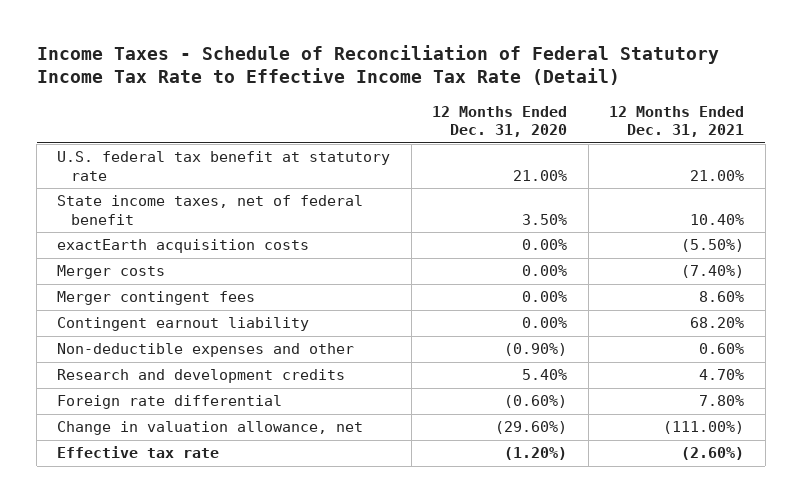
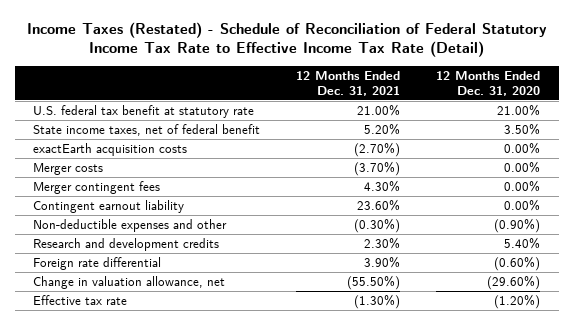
[36,45,719,86] Income Taxes - Schedule of Reconciliation of Federal Statutory Income Tax Rate to Effective Income Tax Rate (Detail) -> [26,22,547,58] Income Taxes (Restated) - Schedule of Reconciliation of Federal Statutory Income Tax Rate to Effective Income Tax Rate (Detail)
[690,213,745,225] 10.40% -> [364,122,401,135] 5.20%
[681,239,745,253] (5.50%) -> [354,141,401,157] (2.70%)
[681,265,745,279] (7.40%) -> [354,160,401,176] (3.70%)
[699,291,745,303] 8.60% -> [364,179,401,192] 4.30%
[690,317,745,329] 68.20% -> [357,198,401,211] 23.60%
[699,343,745,355] 0.60% -> [354,217,401,233] (0.30%)
[699,369,745,381] 4.70% -> [364,236,401,249] 2.30%
[699,395,745,407] 7.80% -> [364,255,401,268] 3.90%
[663,421,745,435] (111.00%) -> [347,274,401,290] (55.50%)
[681,447,745,461] (2.60%) -> [354,293,401,309] (1.30%)

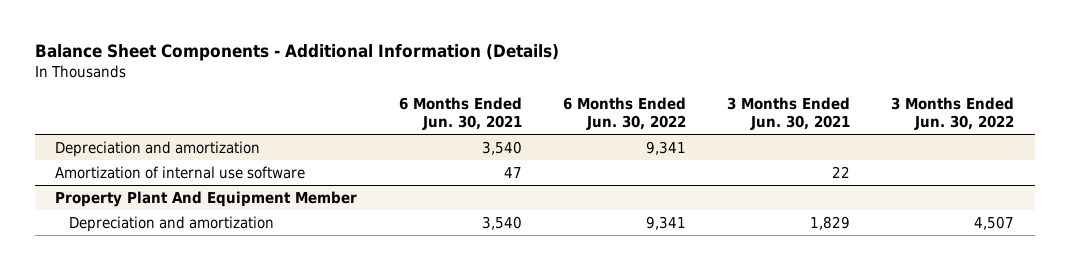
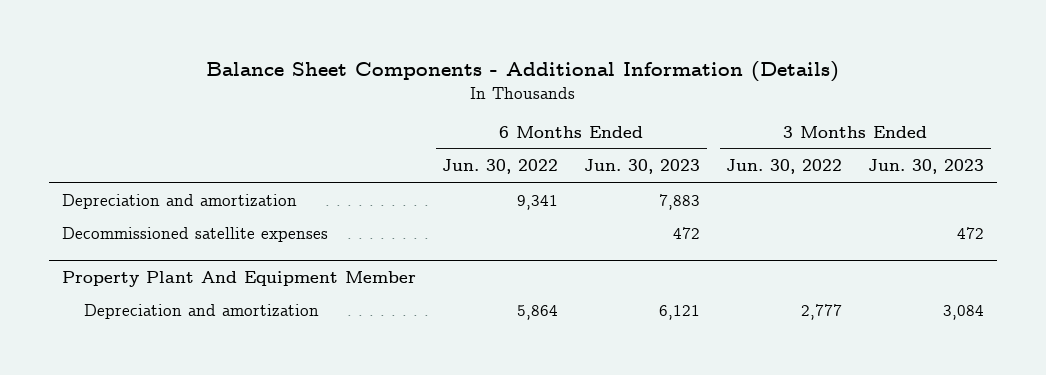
[398,97,522,131] 6 Months Ended Jun. 30, 2021 -> none
[727,97,851,131] 3 Months Ended Jun. 30, 2021 -> none
none -> [584,159,701,175] Jun. 30, 2023
none -> [868,159,985,175] Jun. 30, 2023
[55,165,306,179] Amortization of internal use software -> none
none -> [62,226,329,242] Decommissioned satellite expenses
[645,215,686,230] 9,341 -> [517,304,559,320] 5,864
[974,215,1015,230] 4,507 -> [801,303,843,320] 2,777

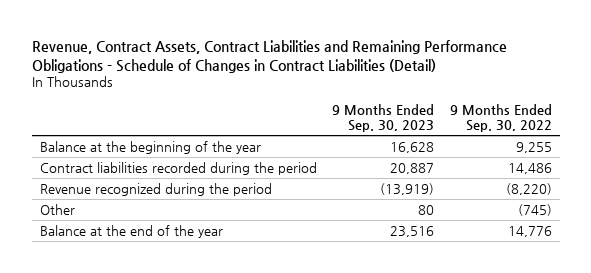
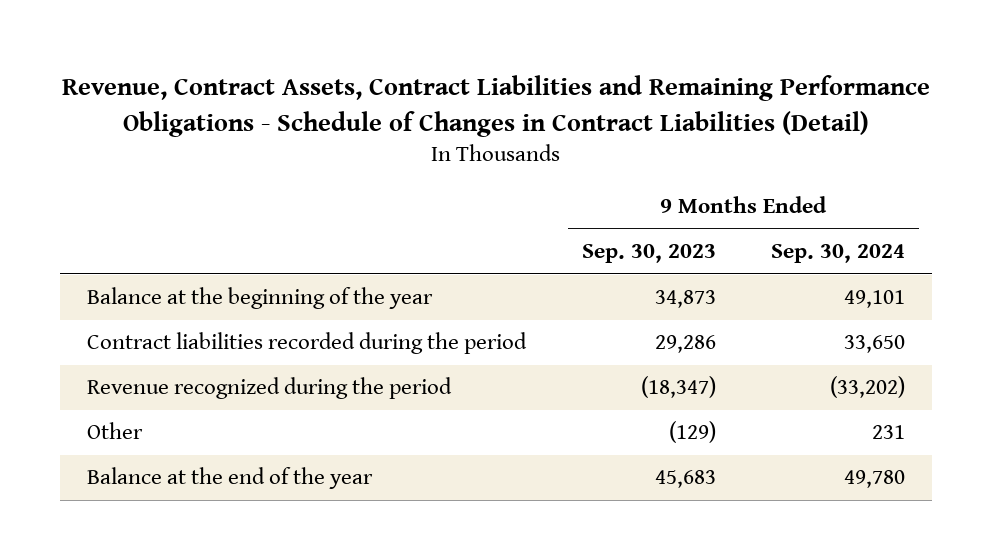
[449,103,552,132] 9 Months Ended Sep. 30, 2022 -> none
none -> [770,244,905,264] Sep. 30, 2024
[390,141,435,153] 16,628 -> [654,290,716,309] 34,873
[390,162,435,174] 20,887 -> [654,335,716,354] 29,286
[380,182,435,195] (13,919) -> [640,376,716,399] (18,347)
[418,204,435,215] 80 -> [668,421,716,444] (129)
[390,225,435,237] 23,516 -> [654,470,716,489] 45,683

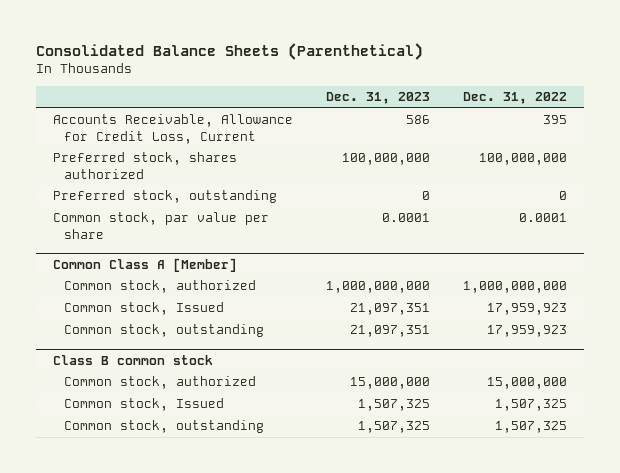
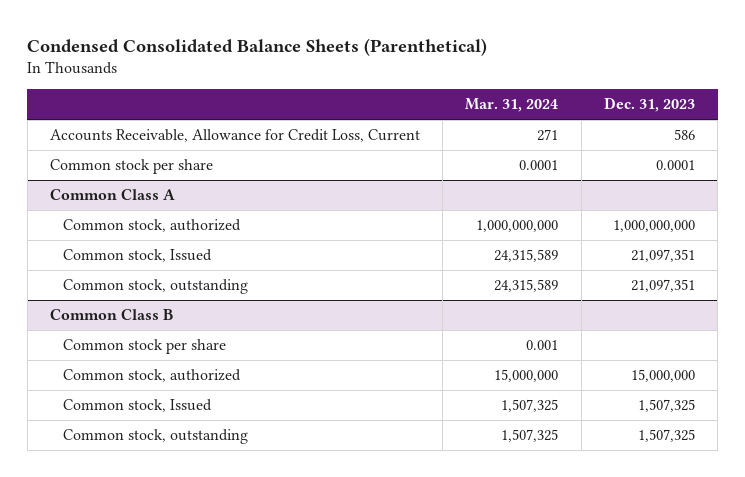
[35,42,423,60] Consolidated Balance Sheets (Parenthetical) -> [27,37,488,56] Condensed Consolidated Balance Sheets (Parenthetical)
[463,92,568,105] Dec. 31, 2022 -> none
none -> [465,98,559,113] Mar. 31, 2024
[52,152,237,179] Preferred stock, shares authorized -> none
[52,190,277,204] Preferred stock, outstanding -> none
[52,212,269,239] Common stock, par value per share -> [49,159,213,175] Common stock per share
[52,257,237,272] Common Class A [Member] -> [49,189,175,201] Common Class A
[52,354,213,365] Class B common stock -> [49,309,173,321] Common Class B
none -> [63,339,227,355] Common stock per share

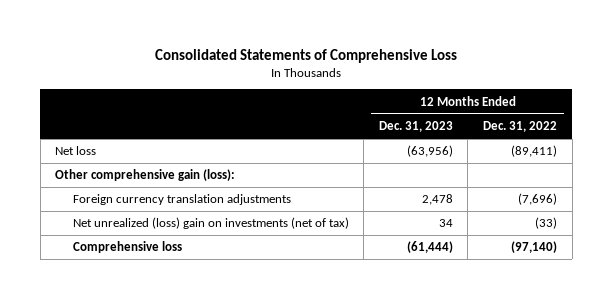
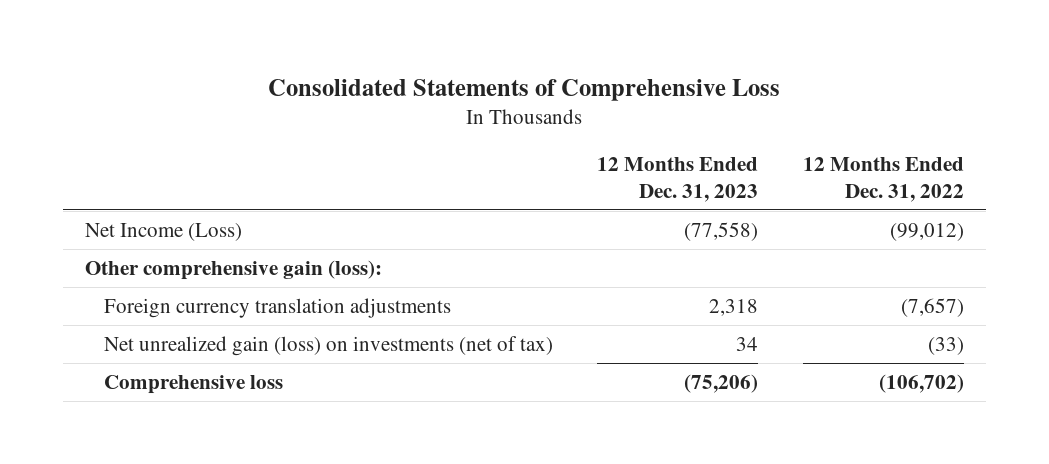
[55,146,97,156] Net loss -> [85,222,243,241] Net Income (Loss)
[406,145,453,158] (63,956) -> [684,221,759,241] (77,558)
[510,145,557,158] (89,411) -> [889,222,964,241] (99,012)
[421,194,453,206] 2,478 -> [709,298,759,316] 2,318
[517,193,557,206] (7,696) -> [900,297,964,317] (7,657)
[72,217,349,230] Net unrealized (loss) gain on investments (net of tax) -> [103,335,553,356] Net unrealized gain (loss) on investments (net of tax)
[406,241,453,254] (61,444) -> [684,373,759,393] (75,206)
[510,241,557,254] (97,140) -> [878,373,964,393] (106,702)

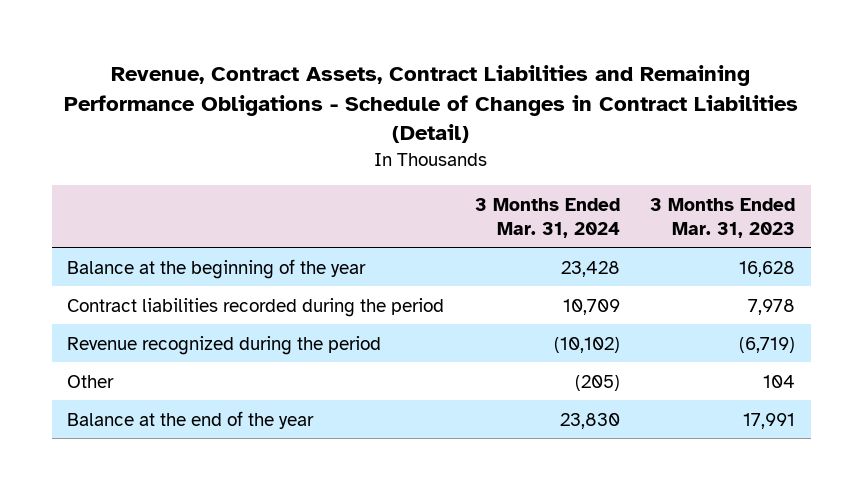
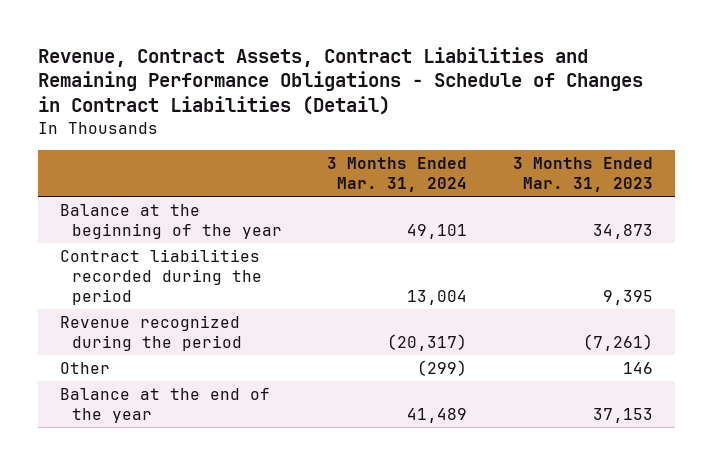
[560,260,620,277] 23,428 -> [407,224,468,240] 49,101
[739,260,796,277] 16,628 -> [592,224,653,240] 34,873
[562,298,620,315] 10,709 -> [407,290,468,306] 13,004
[748,298,796,315] 7,978 -> [602,290,653,306] 9,395
[553,336,620,353] (10,102) -> [387,334,468,352] (20,317)
[739,336,796,353] (6,719) -> [582,334,653,352] (7,261)
[574,374,620,391] (205) -> [417,359,468,376] (299)
[763,374,796,388] 104 -> [622,361,653,374] 146
[559,412,620,429] 23,830 -> [407,408,468,424] 41,489
[743,412,796,429] 17,991 -> [592,408,653,424] 37,153

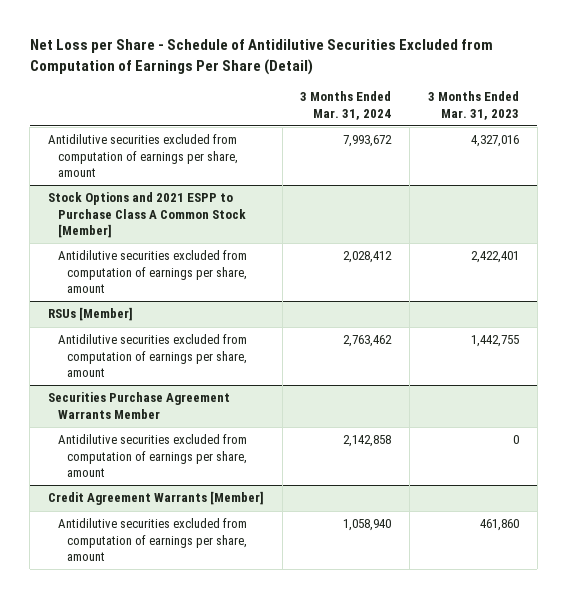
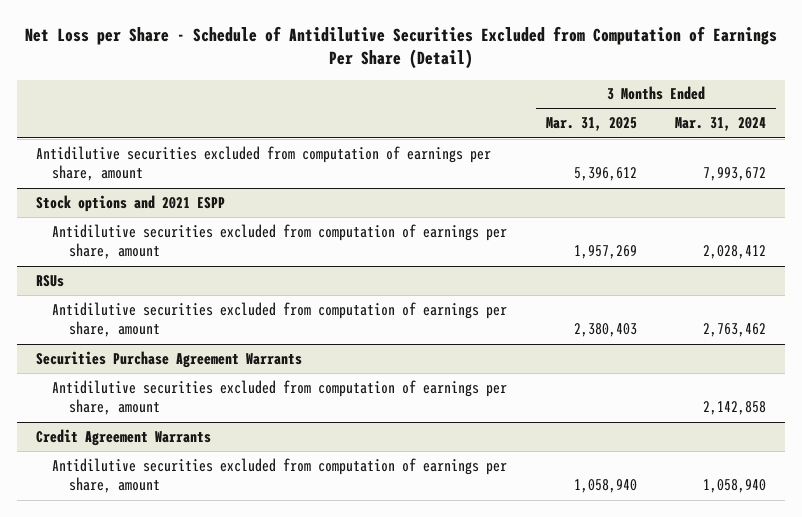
[427,91,519,120] 3 Months Ended Mar. 31, 2023 -> none
none -> [545,117,637,132] Mar. 31, 2025
[48,192,246,238] Stock Options and 2021 ESPP to Purchase Class A Common Stock [Member] -> [36,194,226,212] Stock options and 2021 ESPP
[48,307,134,322] RSUs [Member] -> [36,274,65,287] RSUs
[48,392,231,419] Securities Purchase Agreement Warrants Member -> [36,350,303,368] Securities Purchase Agreement Warrants
[48,491,265,506] Credit Agreement Warrants [Member] -> [36,428,212,446] Credit Agreement Warrants

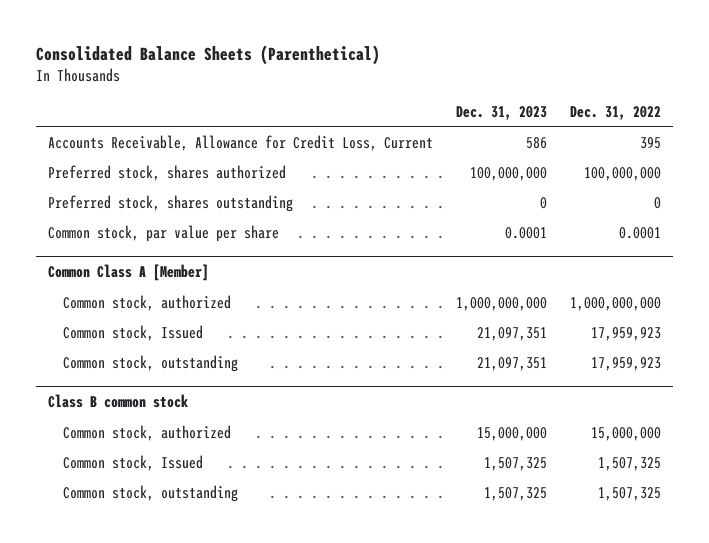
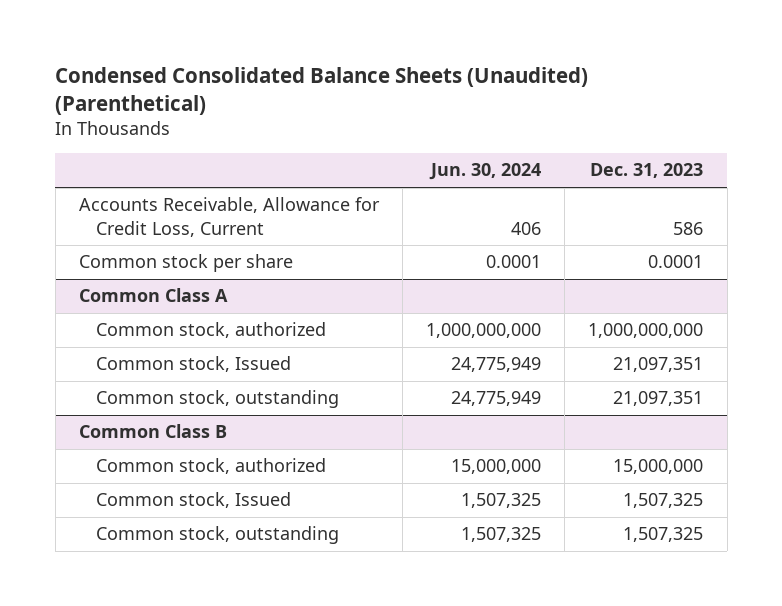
[35,44,380,65] Consolidated Balance Sheets (Parenthetical) -> [55,67,589,115] Condensed Consolidated Balance Sheets (Unaudited) (Parenthetical)
[570,105,662,120] Dec. 31, 2022 -> none
none -> [429,163,542,181] Jun. 30, 2024
[47,164,286,181] Preferred stock, shares authorized -> none
[47,194,293,212] Preferred stock, shares outstanding -> none
[47,224,279,242] Common stock, par value per share -> [78,254,293,273] Common stock per share
[47,264,209,282] Common Class A [Member] -> [78,288,228,303] Common Class A
[47,394,188,409] Class B common stock -> [78,424,227,439] Common Class B

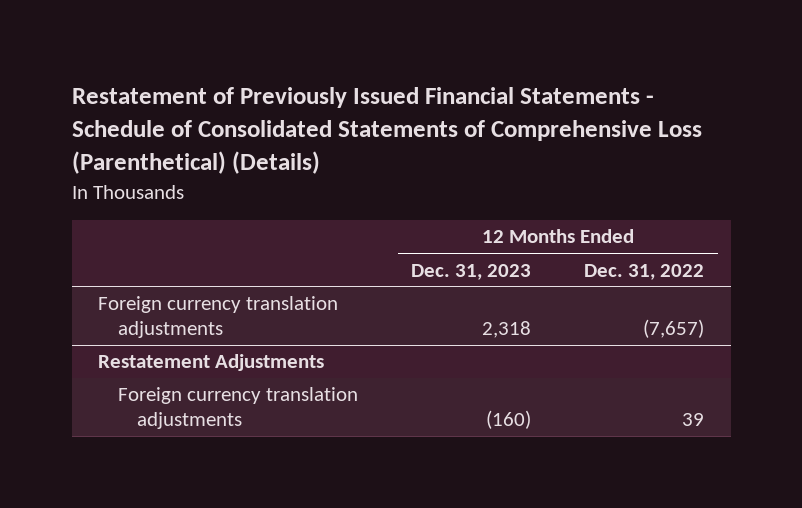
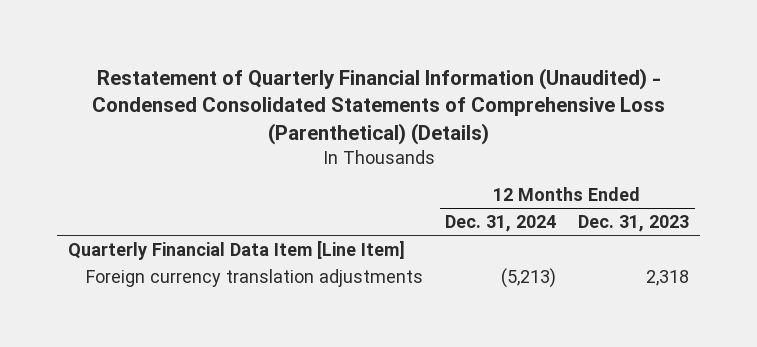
[71,87,702,175] Restatement of Previously Issued Financial Statements - Schedule of Consolidated Statements of Comprehensive Loss (Parenthetical) (Details) -> [91,67,665,145] Restatement of Quarterly Financial Information (Unaudited) - Condensed Consolidated Statements of Comprehensive Loss (Parenthetical) (Details)
[584,263,705,280] Dec. 31, 2022 -> none
none -> [445,215,557,233] Dec. 31, 2024
none -> [68,239,406,260] Quarterly Financial Data Item [Line Item]
[98,354,325,372] Restatement Adjustments -> none
[117,387,358,430] Foreign currency translation adjustments -> none

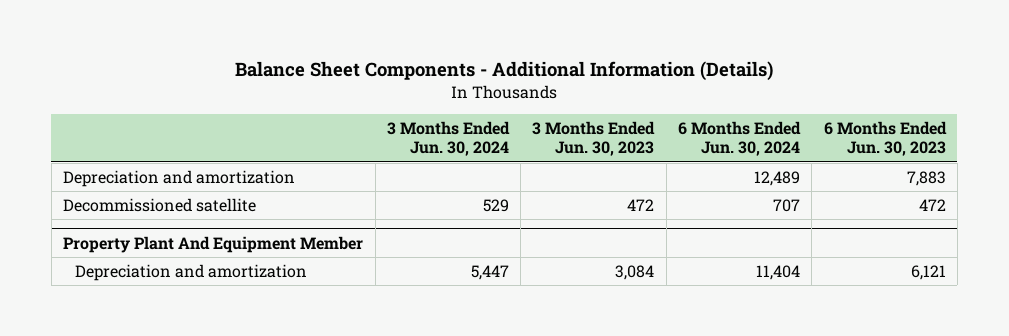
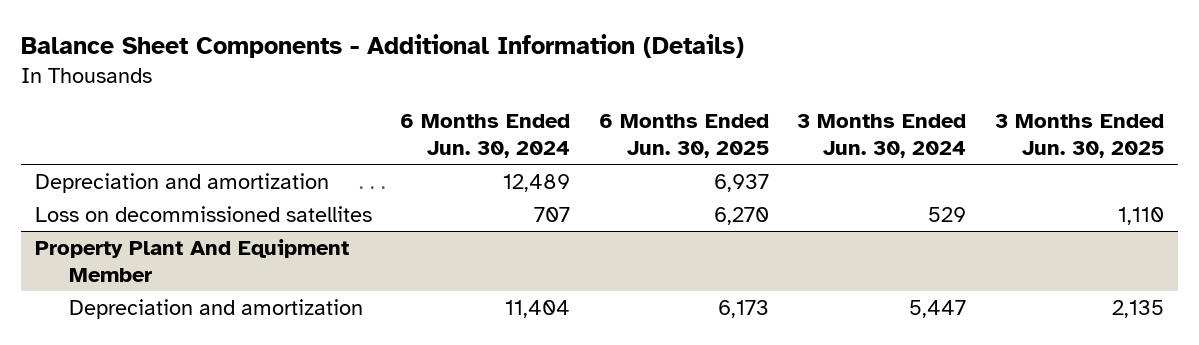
[532,121,656,157] 3 Months Ended Jun. 30, 2023 -> none
[823,121,947,157] 6 Months Ended Jun. 30, 2023 -> none
none -> [598,114,769,159] 6 Months Ended Jun. 30, 2025
none -> [994,114,1164,159] 3 Months Ended Jun. 30, 2025
[63,198,257,213] Decommissioned satellite -> [34,205,372,222] Loss on decommissioned satellites

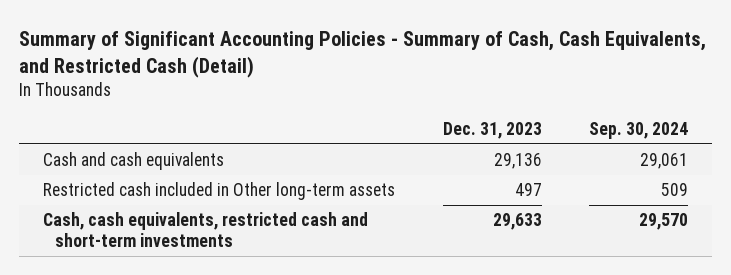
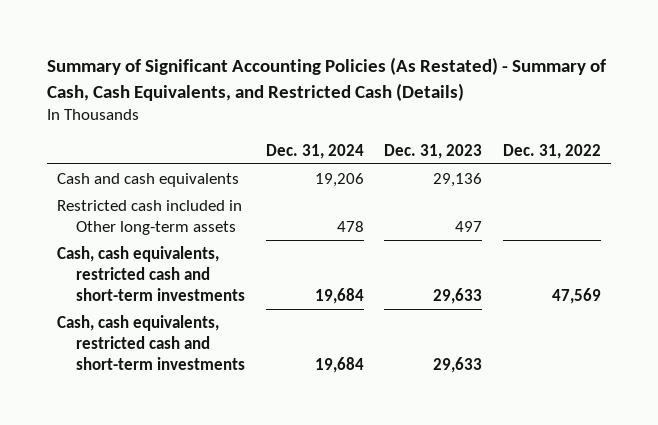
[19,31,707,78] Summary of Significant Accounting Policies - Summary of Cash, Cash Equivalents, and Restricted Cash (Detail) -> [46,57,606,101] Summary of Significant Accounting Policies (As Restated) - Summary of Cash, Cash Equivalents, and Restricted Cash (Details)
[589,121,689,139] Sep. 30, 2024 -> none
none -> [265,143,364,159] Dec. 31, 2024
none -> [502,143,601,159] Dec. 31, 2022
none -> [56,314,245,370] Cash, cash equivalents, restricted cash and short-term investments

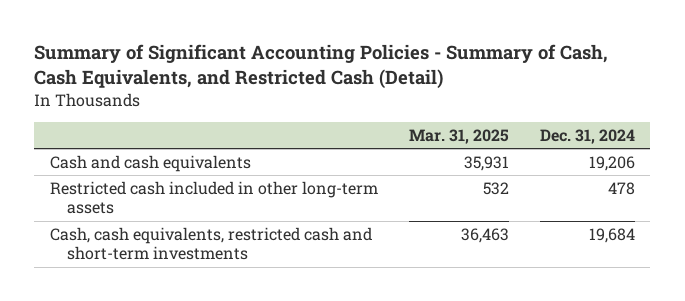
[46,57,606,101] Summary of Significant Accounting Policies (As Restated) - Summary of Cash, Cash Equivalents, and Restricted Cash (Details) -> [34,44,609,90] Summary of Significant Accounting Policies - Summary of Cash, Cash Equivalents, and Restricted Cash (Detail)
[384,143,483,159] Dec. 31, 2023 -> none
[502,143,601,159] Dec. 31, 2022 -> none
none -> [408,128,509,144] Mar. 31, 2025
[56,245,245,301] Cash, cash equivalents, restricted cash and short-term investments -> none
[56,199,242,235] Restricted cash included in Other long-term assets -> [49,180,378,215] Restricted cash included in other long-term assets

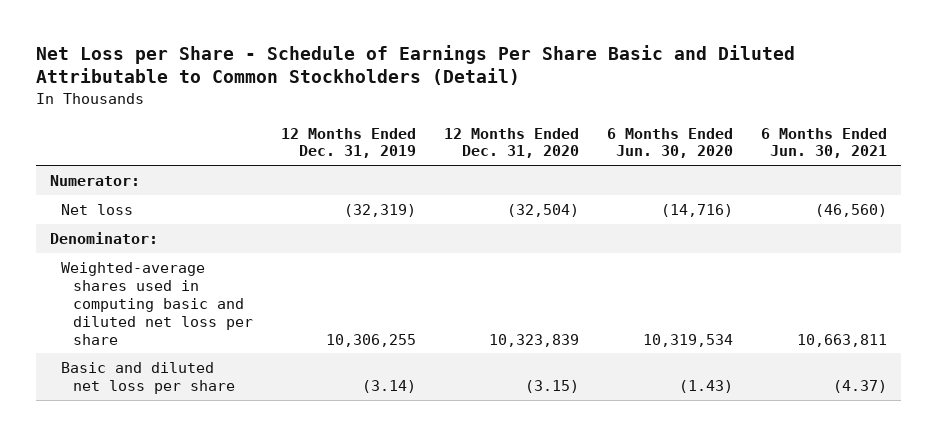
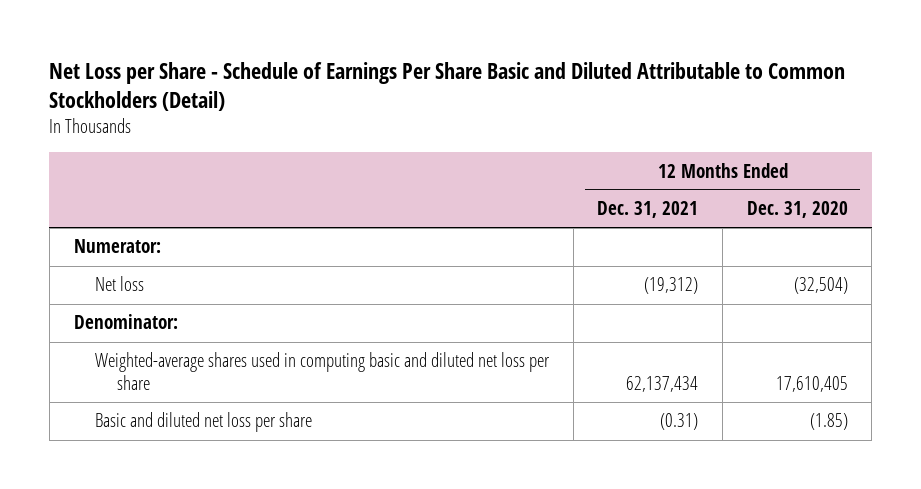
[280,127,416,159] 12 Months Ended Dec. 31, 2019 -> none
[607,127,734,159] 6 Months Ended Jun. 30, 2020 -> none
[761,127,888,159] 6 Months Ended Jun. 30, 2021 -> none
none -> [597,201,699,219] Dec. 31, 2021
[488,333,579,347] 10,323,839 -> [775,376,848,393] 17,610,405
[524,379,579,393] (3.15) -> [809,413,848,431] (1.85)

